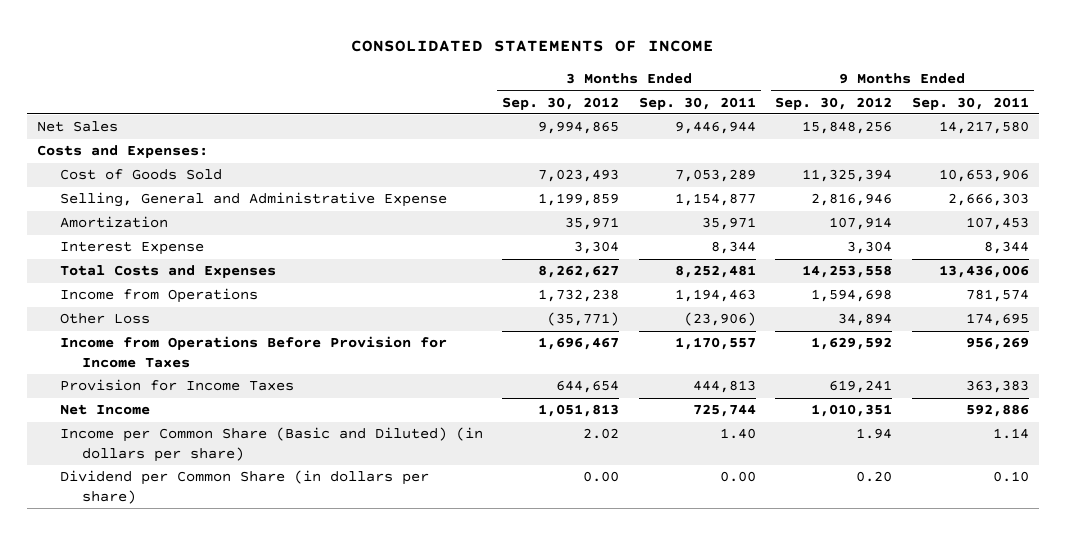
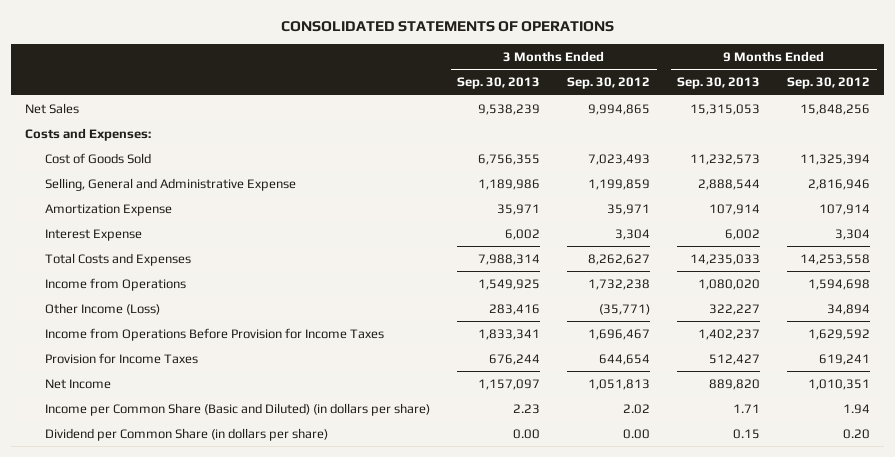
[351,40,715,53] CONSOLIDATED STATEMENTS OF INCOME -> [280,21,614,33] CONSOLIDATED STATEMENTS OF OPERATIONS
[638,96,756,110] Sep. 30, 2011 -> none
[912,96,1030,110] Sep. 30, 2011 -> none
none -> [457,77,541,90] Sep. 30, 2013
none -> [677,77,761,90] Sep. 30, 2013
[59,216,168,229] Amortization -> [45,203,173,216] Amortization Expense
[59,313,150,325] Other Loss -> [45,302,161,315] Other Income (Loss)

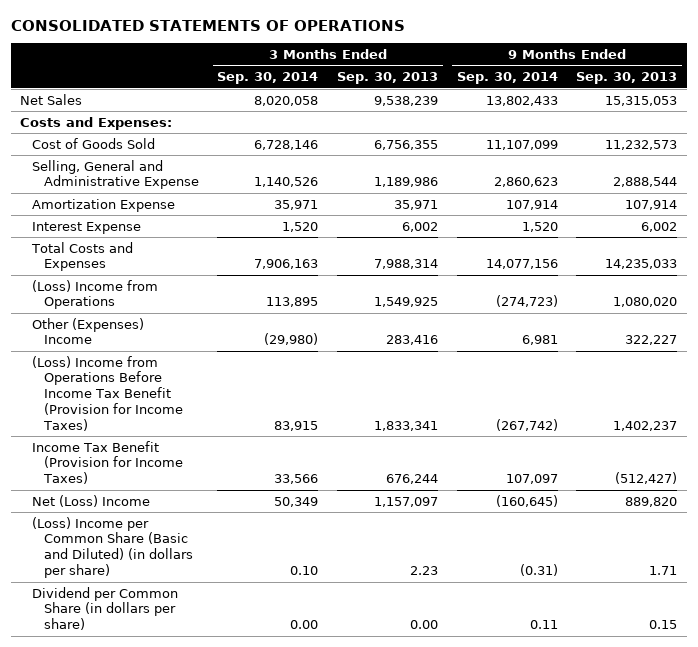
[567,77,651,90] Sep. 30, 2012 -> none
[787,77,871,90] Sep. 30, 2012 -> none
none -> [217,72,319,85] Sep. 30, 2014
none -> [456,72,558,85] Sep. 30, 2014
[45,277,187,291] Income from Operations -> [32,279,159,310] (Loss) Income from Operations
[45,302,161,315] Other Income (Loss) -> [32,317,145,345] Other (Expenses) Income
[45,327,385,341] Income from Operations Before Provision for Income Taxes -> [32,355,183,431] (Loss) Income from Operations Before Income Tax Benefit (Provision for Income Taxes)
[45,352,199,364] Provision for Income Taxes -> [32,440,183,485] Income Tax Benefit (Provision for Income Taxes)
[709,353,761,365] 512,427 -> [615,472,678,485] (512,427)
[45,378,112,389] Net Income -> [32,494,151,507] Net (Loss) Income
[45,402,431,416] Income per Common Share (Basic and Diluted) (in dollars per share) -> [32,516,193,578] (Loss) Income per Common Share (Basic and Diluted) (in dollars per share)

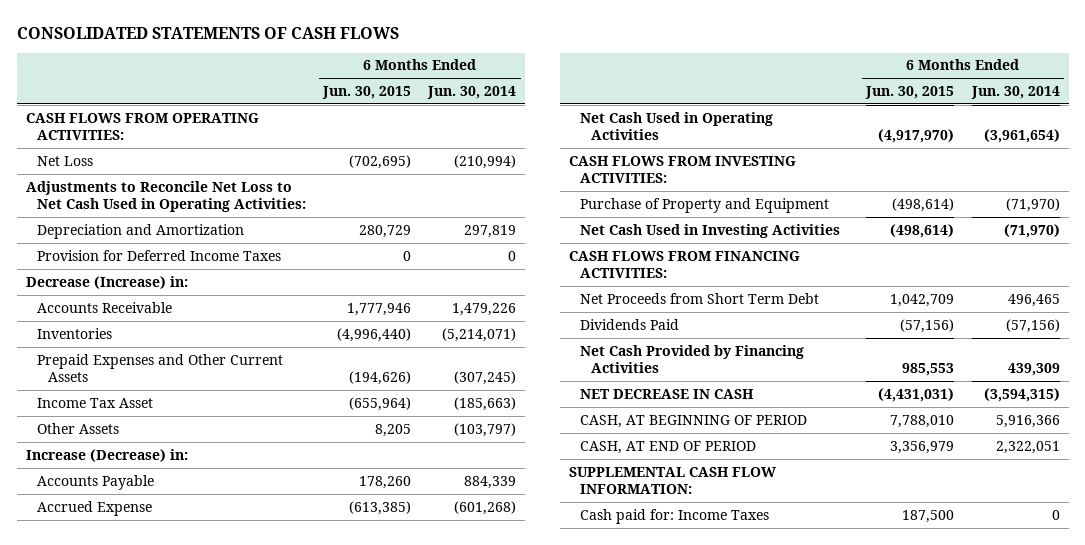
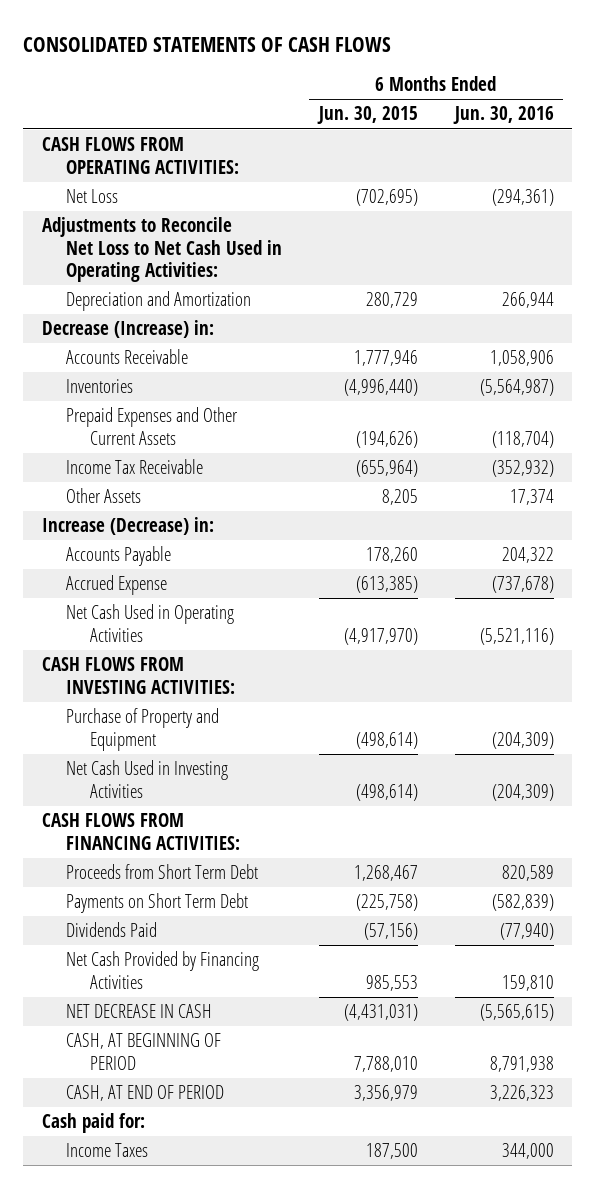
[427,85,517,99] Jun. 30, 2014 -> none
none -> [452,106,554,125] Jun. 30, 2016
[36,249,281,261] Provision for Deferred Income Taxes -> none
[36,397,153,408] Income Tax Asset -> [65,459,203,475] Income Tax Receivable
[579,292,819,304] Net Proceeds from Short Term Debt -> [65,864,258,880] Proceeds from Short Term Debt
[890,293,955,307] 1,042,709 -> [353,865,418,882] 1,268,467
none -> [65,893,248,914] Payments on Short Term Debt
[568,466,776,495] SUPPLEMENTAL CASH FLOW INFORMATION: -> none
none -> [41,1113,145,1134] Cash paid for:
[579,508,769,524] Cash paid for: Income Taxes -> [65,1143,148,1158] Income Taxes

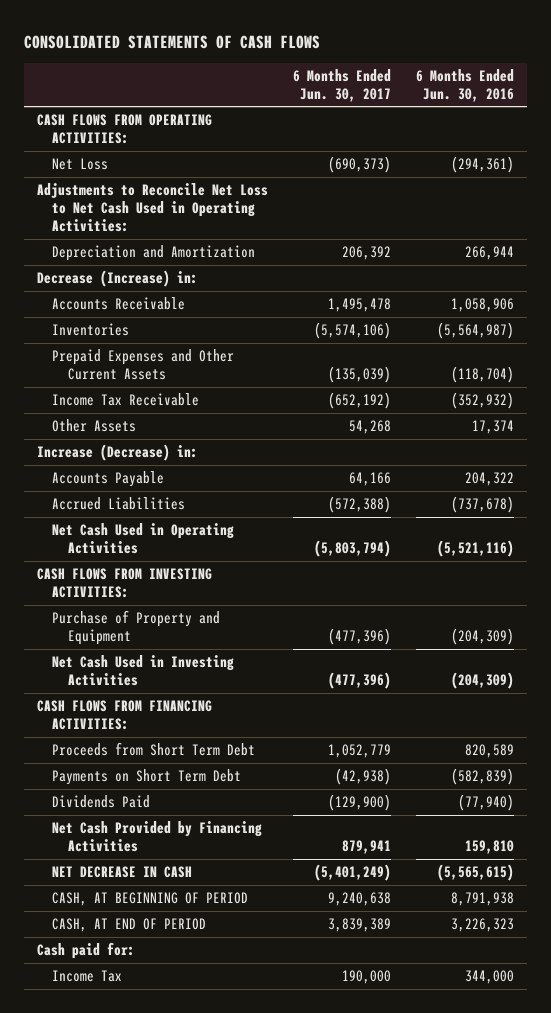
[316,106,418,125] Jun. 30, 2015 -> none
none -> [292,68,391,102] 6 Months Ended Jun. 30, 2017
[65,575,167,596] Accrued Expense -> [52,497,186,511] Accrued Liabilities
[65,1143,148,1158] Income Taxes -> [52,970,123,983] Income Tax

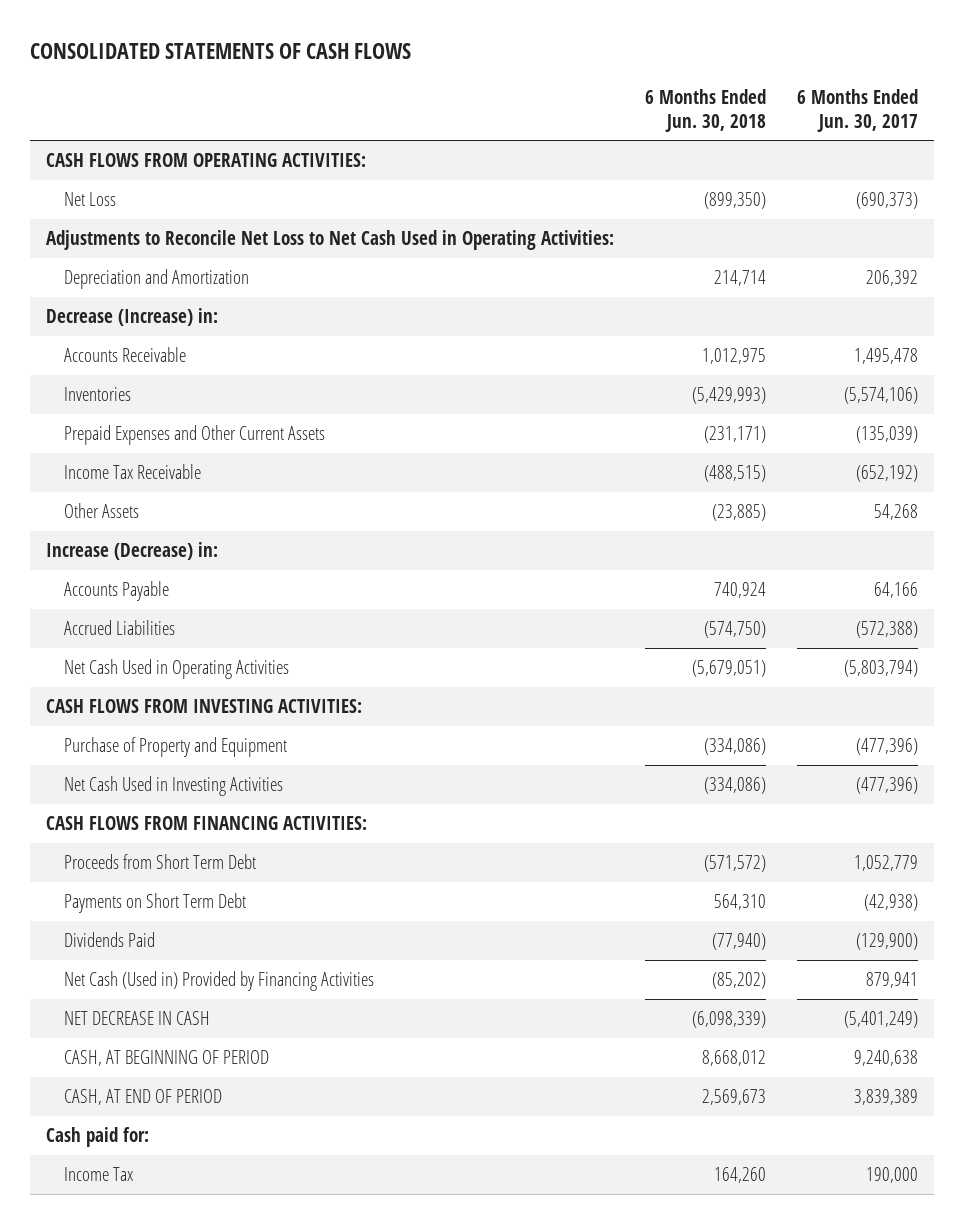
[416,68,515,102] 6 Months Ended Jun. 30, 2016 -> none
none -> [644,88,766,132] 6 Months Ended Jun. 30, 2018
[52,821,263,853] Net Cash Provided by Financing Activities -> [64,970,375,991] Net Cash (Used in) Provided by Financing Activities

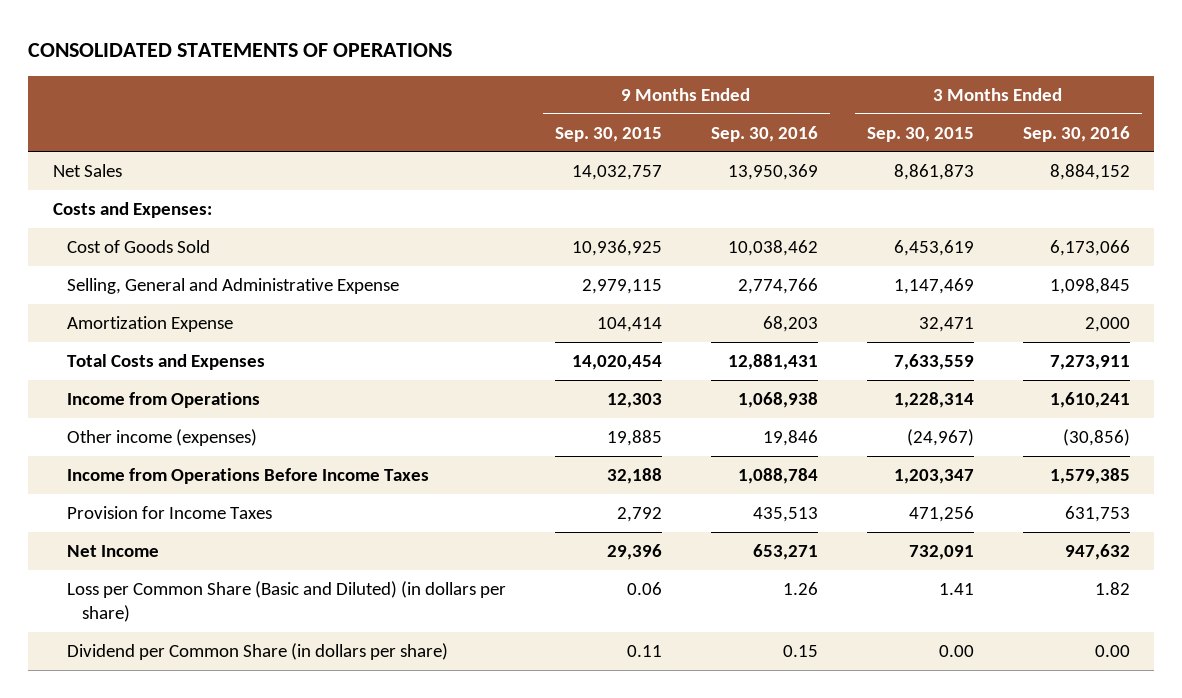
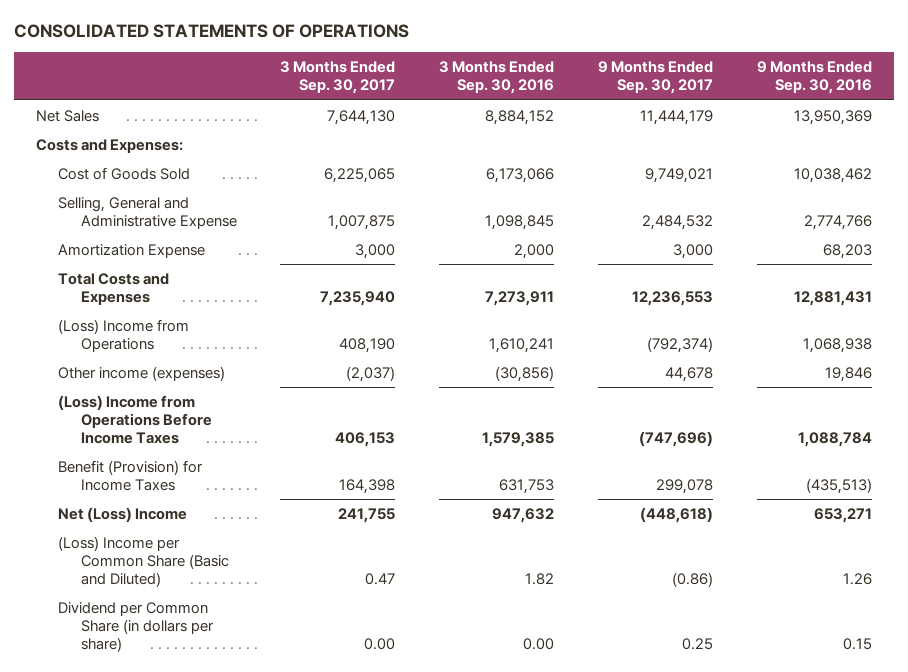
[555,126,663,142] Sep. 30, 2015 -> none
[866,126,974,142] Sep. 30, 2015 -> none
none -> [280,61,396,95] 3 Months Ended Sep. 30, 2017
none -> [598,61,714,95] 9 Months Ended Sep. 30, 2017
[67,392,261,409] Income from Operations -> [58,318,190,353] (Loss) Income from Operations
[67,468,430,485] Income from Operations Before Income Taxes -> [58,394,212,445] (Loss) Income from Operations Before Income Taxes
[67,506,273,520] Provision for Income Taxes -> [58,459,204,492] Benefit (Provision) for Income Taxes
[752,507,818,523] 435,513 -> [806,478,873,495] (435,513)
[67,545,160,558] Net Income -> [58,506,188,522] Net (Loss) Income
[67,581,507,622] Loss per Common Share (Basic and Diluted) (in dollars per share) -> [58,535,229,588] (Loss) Income per Common Share (Basic and Diluted)

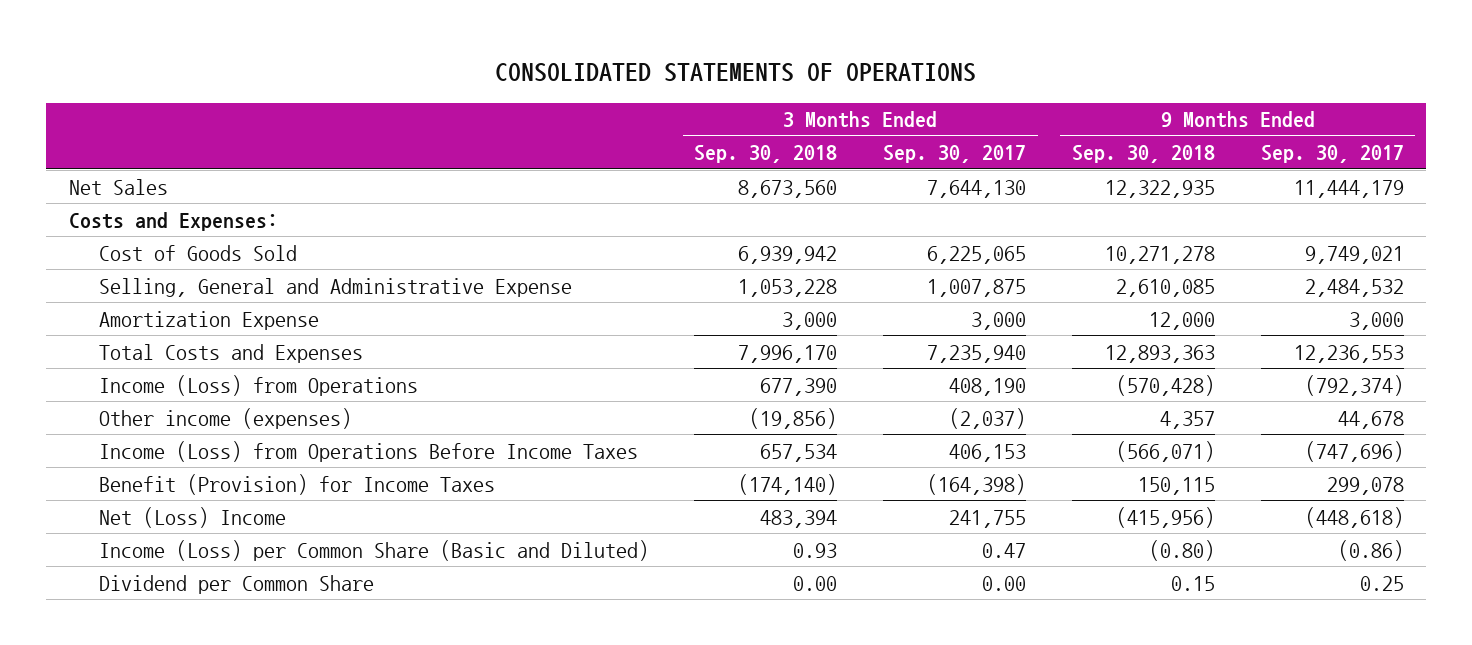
[439,61,555,95] 3 Months Ended Sep. 30, 2016 -> none
[757,61,873,95] 9 Months Ended Sep. 30, 2016 -> none
none -> [694,145,838,164] Sep. 30, 2018
none -> [1071,145,1215,164] Sep. 30, 2018
[58,318,190,353] (Loss) Income from Operations -> [98,374,418,396] Income (Loss) from Operations
[58,394,212,445] (Loss) Income from Operations Before Income Taxes -> [98,440,638,462] Income (Loss) from Operations Before Income Taxes
[339,479,396,495] 164,398 -> [927,473,1027,495] (164,398)
[58,535,229,588] (Loss) Income per Common Share (Basic and Diluted) -> [98,539,649,561] Income (Loss) per Common Share (Basic and Diluted)
[58,601,214,653] Dividend per Common Share (in dollars per share) -> [98,574,374,594] Dividend per Common Share

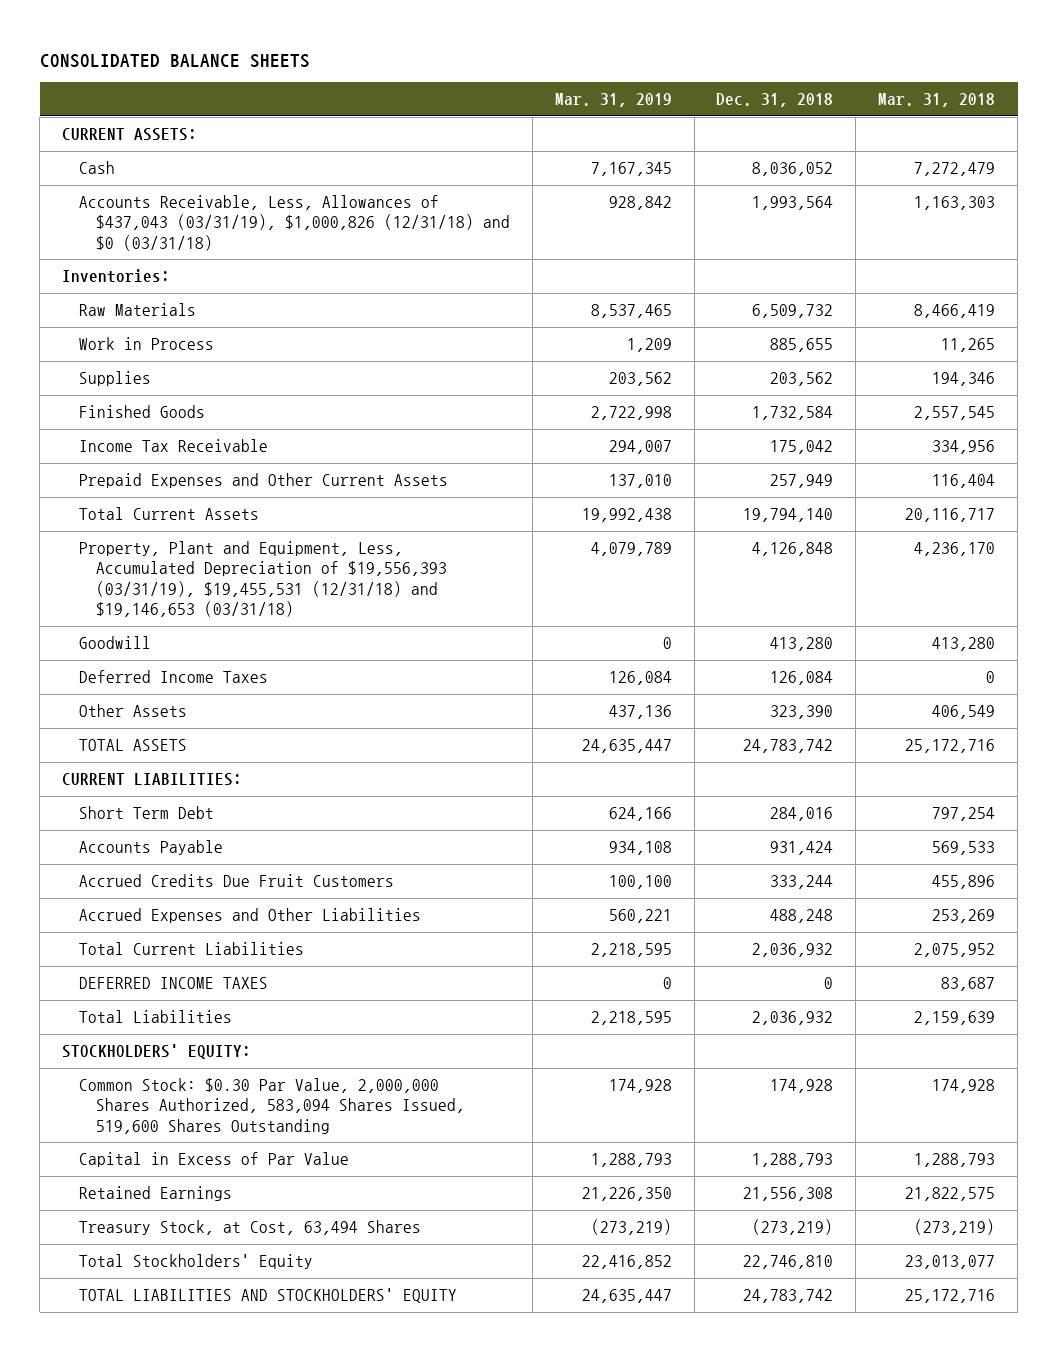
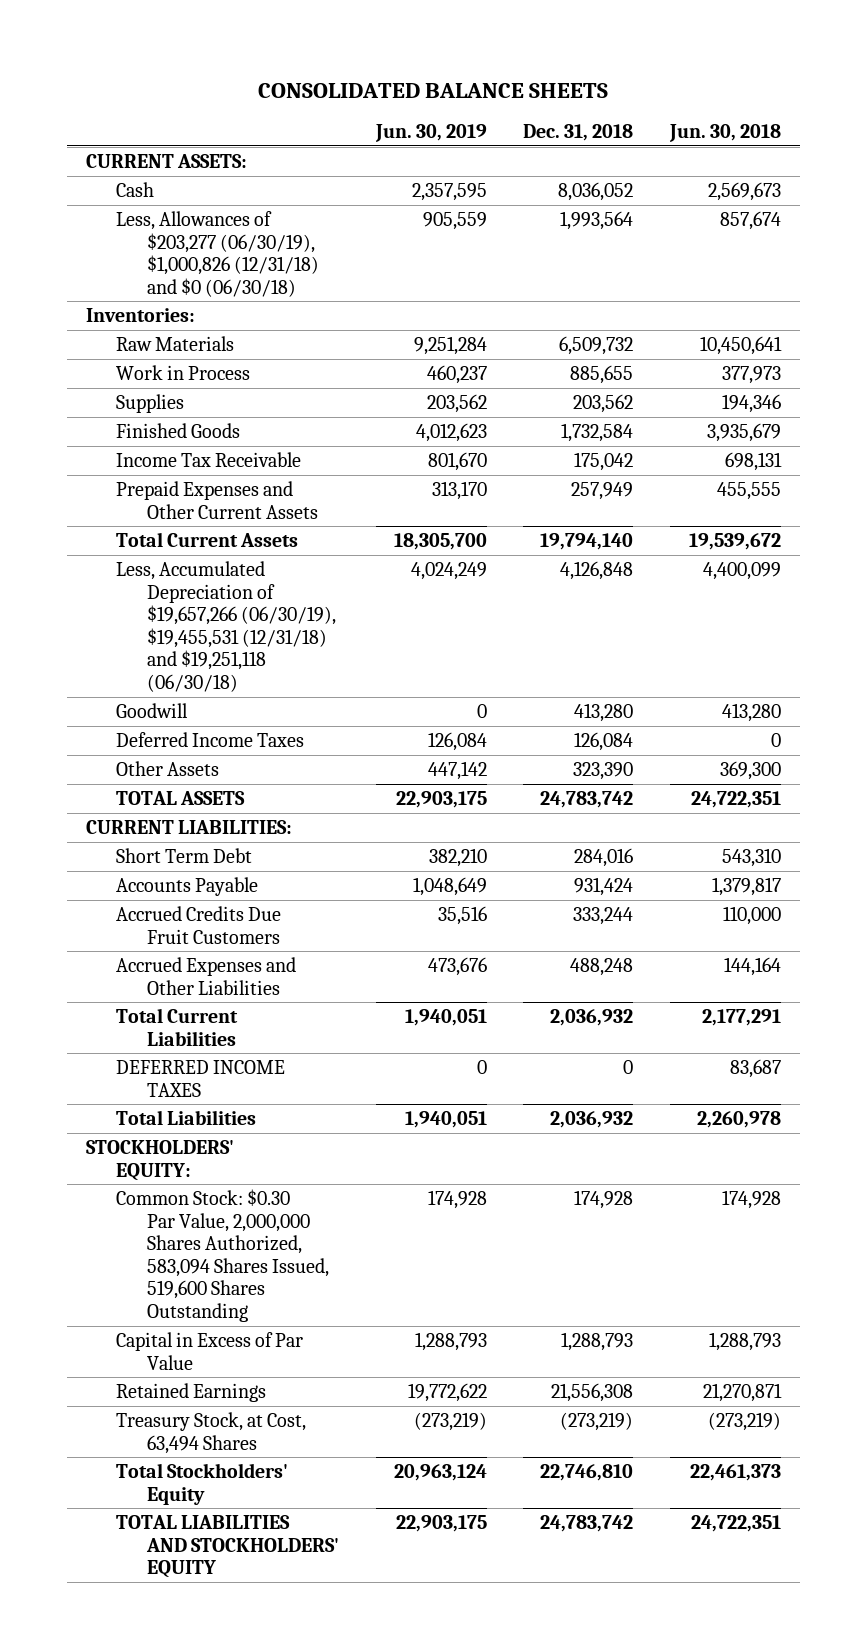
[554,93,672,108] Mar. 31, 2019 -> none
[878,93,996,108] Mar. 31, 2018 -> none
none -> [374,123,487,142] Jun. 30, 2019
none -> [669,123,782,142] Jun. 30, 2018
[78,195,510,251] Accounts Receivable, Less, Allowances of $437,043 (03/31/19), $1,000,826 (12/31/18) and $0 (03/31/18) -> [116,210,319,297] Less, Allowances of $203,277 (06/30/19), $1,000,826 (12/31/18) and $0 (06/30/18)
[78,541,447,618] Property, Plant and Equipment, Less, Accumulated Depreciation of $19,556,393 (03/31/19), $19,455,531 (12/31/18) and $19,146,653 (03/31/18) -> [116,560,336,692] Less, Accumulated Depreciation of $19,657,266 (06/30/19), $19,455,531 (12/31/18) and $19,251,118 (06/30/18)

